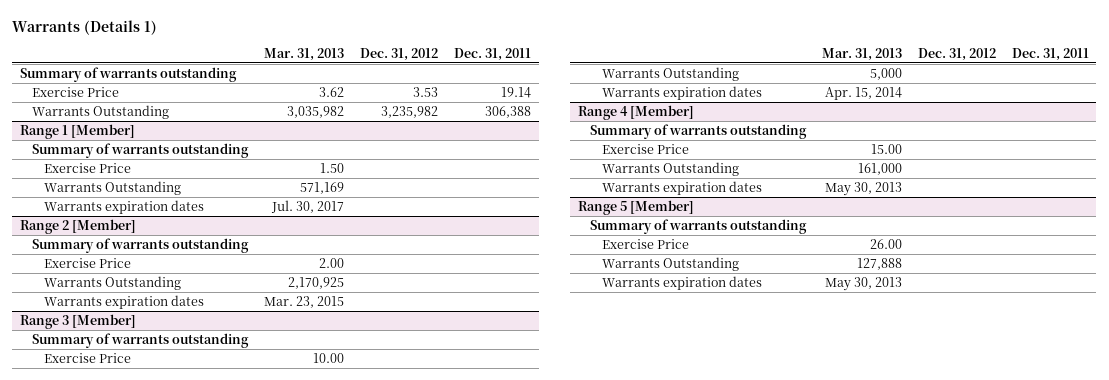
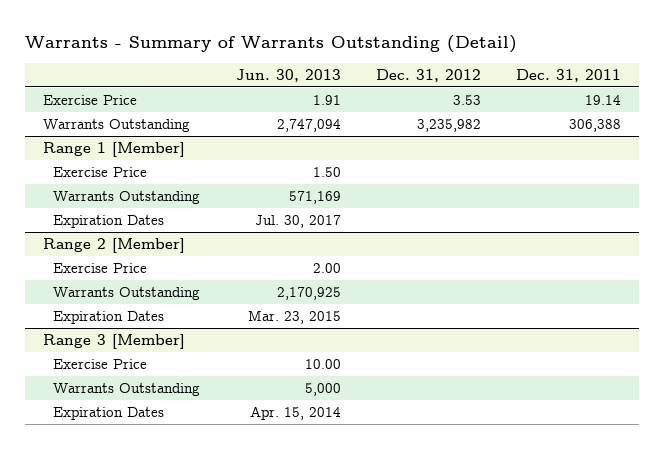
[12,19,158,35] Warrants (Details 1) -> [25,35,518,54] Warrants - Summary of Warrants Outstanding (Detail)
[264,47,345,61] Mar. 31, 2013 -> none
none -> [235,69,341,83] Jun. 30, 2013
[20,66,238,82] Summary of warrants outstanding -> none
[32,142,250,158] Summary of warrants outstanding -> none
[44,199,205,214] Warrants expiration dates -> [53,215,165,229] Expiration Dates
[32,237,250,253] Summary of warrants outstanding -> none
[44,294,205,309] Warrants expiration dates -> [53,311,165,325] Expiration Dates
[32,332,250,348] Summary of warrants outstanding -> none
[577,104,694,120] Range 4 [Member] -> none
[589,123,807,139] Summary of warrants outstanding -> none
[602,143,690,154] Exercise Price -> none
[602,161,740,176] Warrants Outstanding -> none
[602,180,763,195] Warrants expiration dates -> none
[577,199,694,215] Range 5 [Member] -> none
[589,218,807,234] Summary of warrants outstanding -> none
[602,238,690,249] Exercise Price -> none
[602,256,740,271] Warrants Outstanding -> none
[602,275,763,290] Warrants expiration dates -> none
[602,85,763,100] Warrants expiration dates -> [53,407,165,421] Expiration Dates

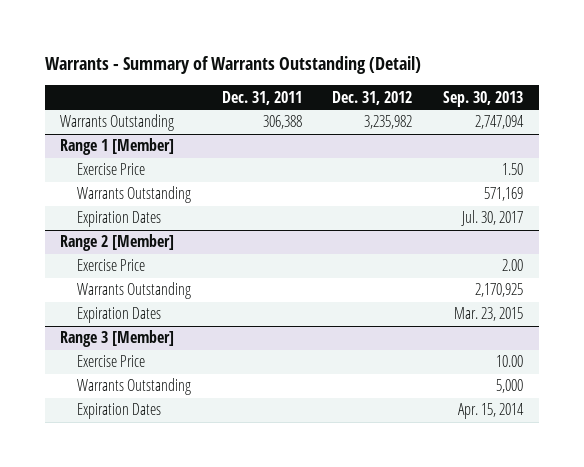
[235,69,341,83] Jun. 30, 2013 -> none
none -> [443,90,524,107] Sep. 30, 2013
[42,95,137,106] Exercise Price -> none

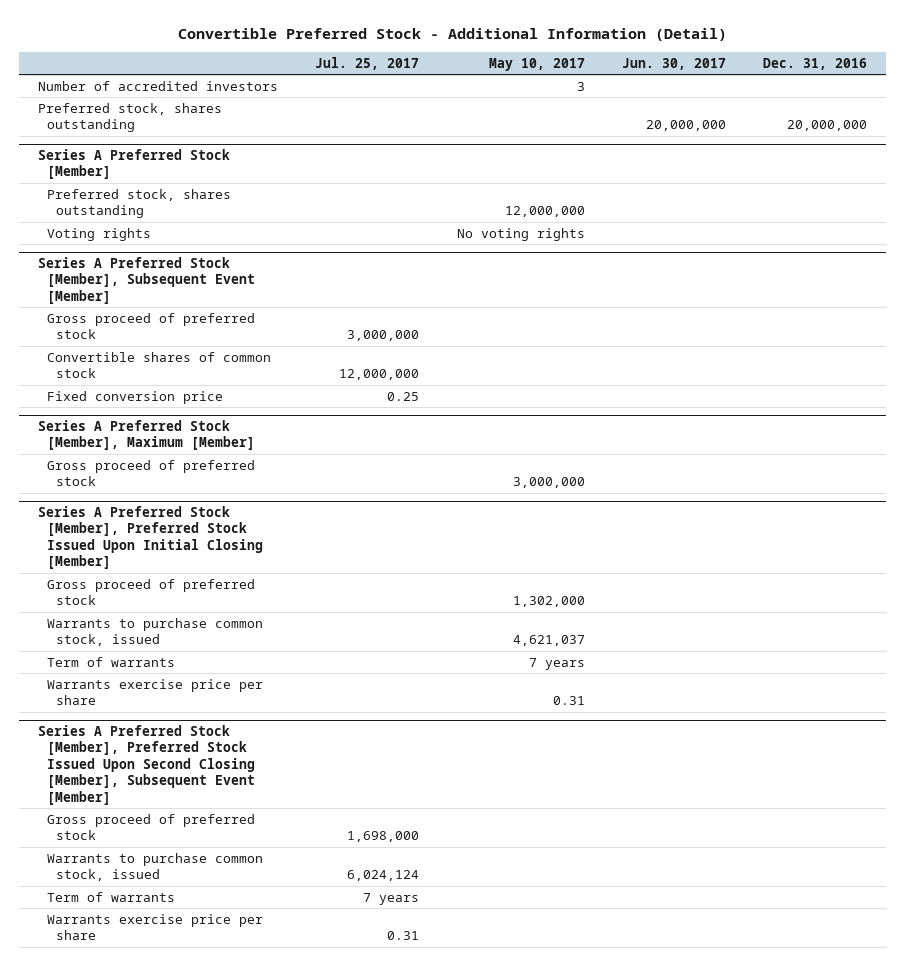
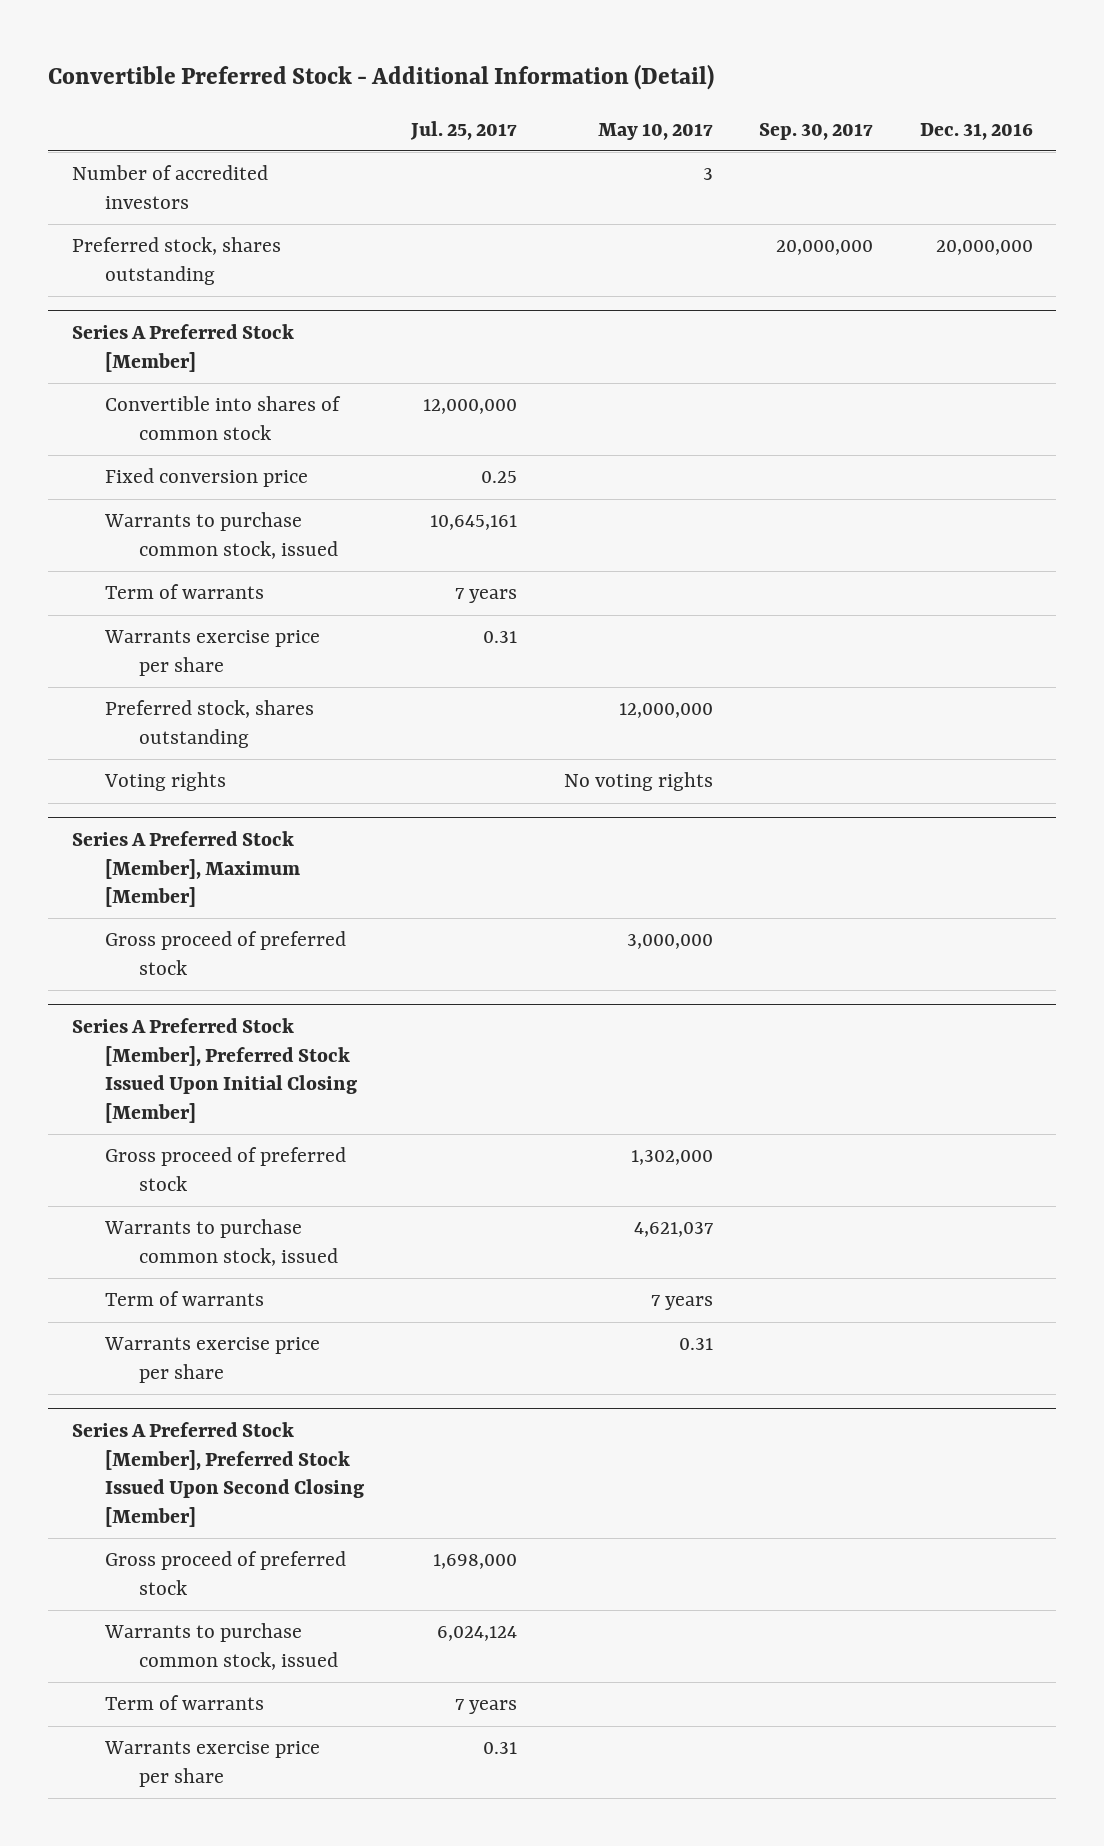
[621,57,726,70] Jun. 30, 2017 -> none
none -> [759,122,874,140] Sep. 30, 2017
none -> [105,396,342,441] Convertible into shares of common stock
none -> [105,468,309,488] Fixed conversion price
none -> [104,512,338,560] Warrants to purchase common stock, issued
none -> [105,584,265,600] Term of warrants
none -> [104,630,321,677] Warrants exercise price per share
[37,256,255,304] Series A Preferred Stock [Member], Subsequent Event [Member] -> none
[46,312,255,340] Gross proceed of preferred stock -> none
[46,351,271,379] Convertible shares of common stock -> none
[46,390,223,404] Fixed conversion price -> none
[37,724,255,805] Series A Preferred Stock [Member], Preferred Stock Issued Upon Second Closing [Member], Subsequent Event [Member] -> [71,1421,365,1528] Series A Preferred Stock [Member], Preferred Stock Issued Upon Second Closing [Member]

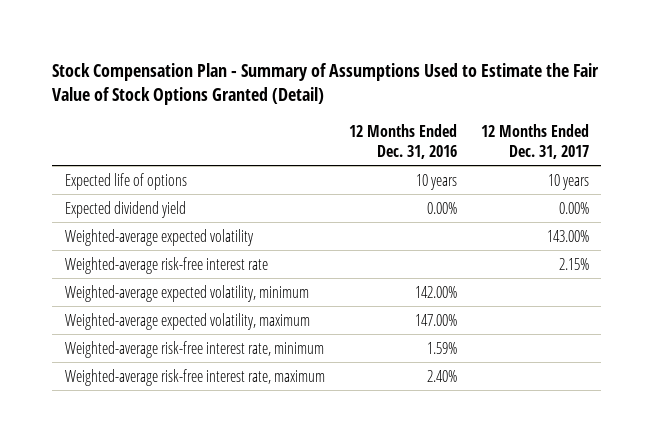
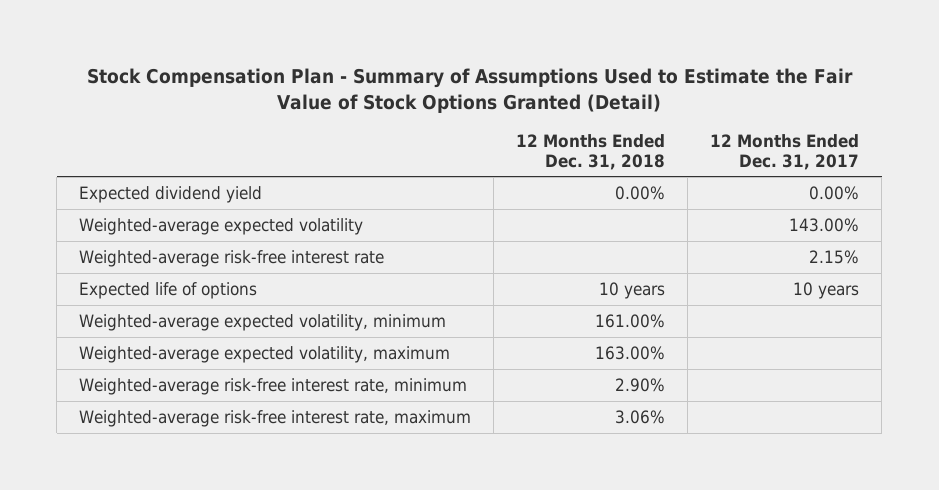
[348,123,457,159] 12 Months Ended Dec. 31, 2016 -> none
none -> [516,134,666,170] 12 Months Ended Dec. 31, 2018
[64,172,187,190] Expected life of options -> [79,281,258,299] Expected life of options

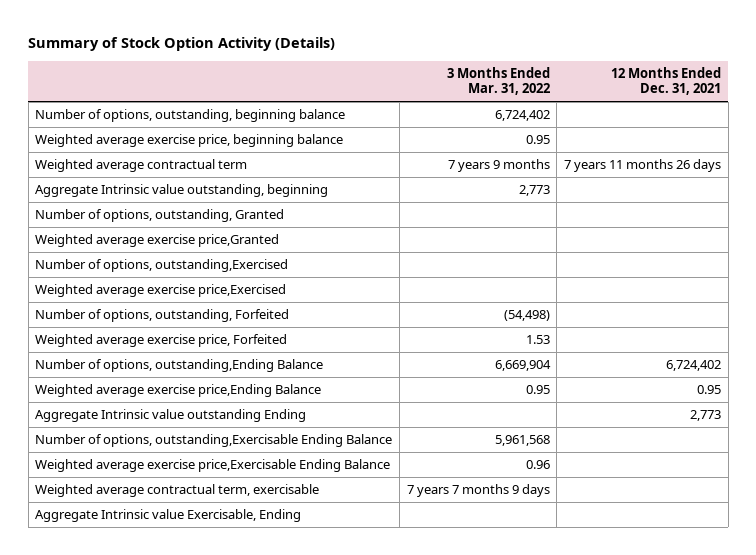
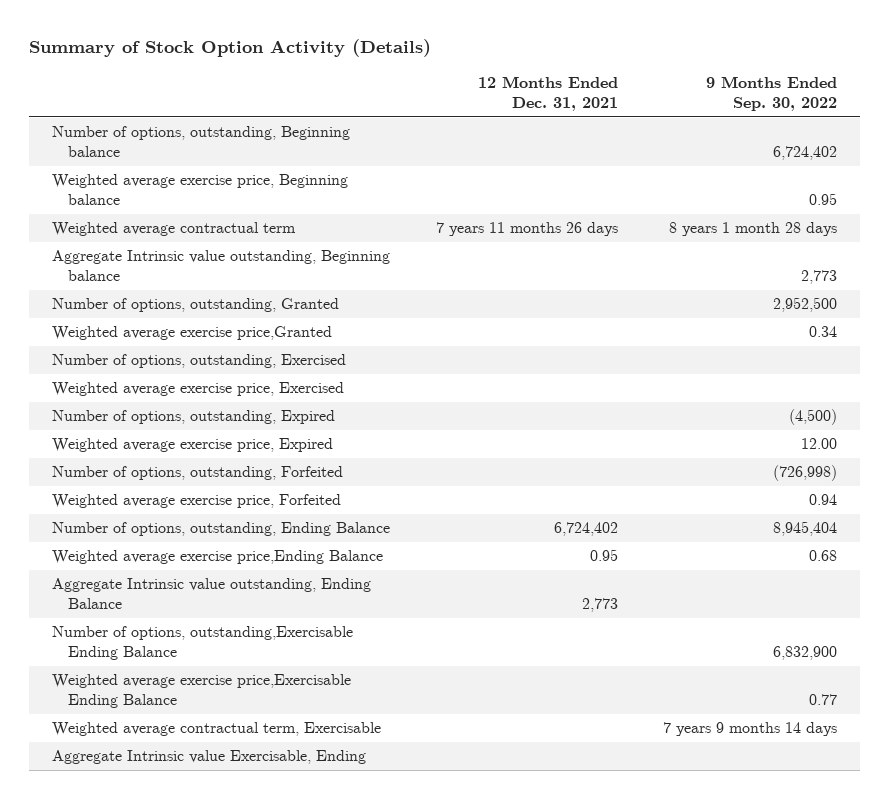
[446,66,550,96] 3 Months Ended Mar. 31, 2022 -> none
none -> [705,76,837,112] 9 Months Ended Sep. 30, 2022
[35,109,346,123] Number of options, outstanding, beginning balance -> [52,126,351,158] Number of options, outstanding, Beginning balance
[35,134,344,148] Weighted average exercise price, beginning balance -> [52,174,349,206] Weighted average exercise price, Beginning balance
[35,184,329,198] Aggregate Intrinsic value outstanding, beginning -> [52,250,391,282] Aggregate Intrinsic value outstanding, Beginning balance
[35,259,289,273] Number of options, outstanding,Exercised -> [52,354,347,369] Number of options, outstanding, Exercised
[35,284,287,298] Weighted average exercise price,Exercised -> [52,382,345,397] Weighted average exercise price, Exercised
none -> [52,410,336,425] Number of options, outstanding, Expired
none -> [52,438,334,453] Weighted average exercise price, Expired
[35,359,324,373] Number of options, outstanding,Ending Balance -> [52,522,391,537] Number of options, outstanding, Ending Balance
[35,409,307,423] Aggregate Intrinsic value outstanding Ending -> [52,578,372,610] Aggregate Intrinsic value outstanding, Ending Balance
[35,484,320,498] Weighted average contractual term, exercisable -> [52,722,382,737] Weighted average contractual term, Exercisable

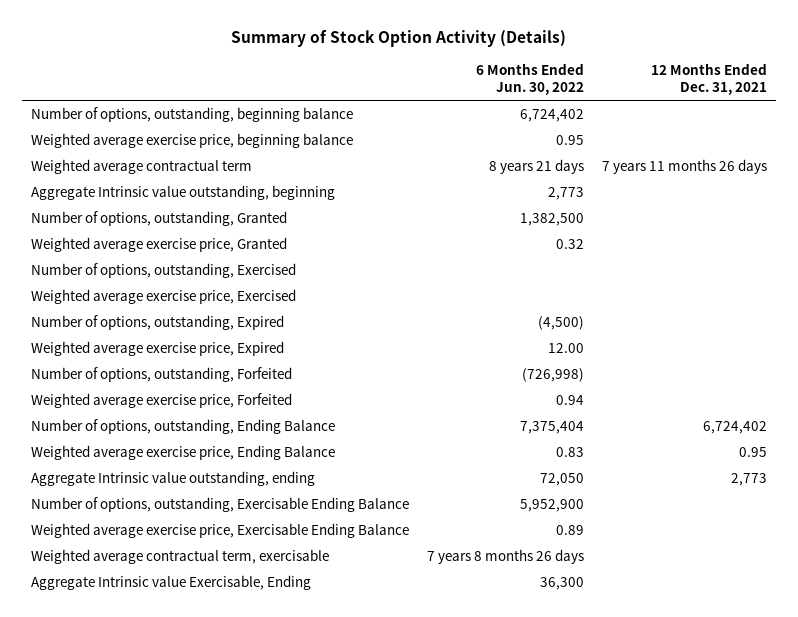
[705,76,837,112] 9 Months Ended Sep. 30, 2022 -> none
none -> [476,62,585,95] 6 Months Ended Jun. 30, 2022
[52,126,351,158] Number of options, outstanding, Beginning balance -> [30,107,353,123] Number of options, outstanding, beginning balance
[52,174,349,206] Weighted average exercise price, Beginning balance -> [30,133,353,149] Weighted average exercise price, beginning balance
[52,250,391,282] Aggregate Intrinsic value outstanding, Beginning balance -> [30,185,335,201] Aggregate Intrinsic value outstanding, beginning
[52,326,333,341] Weighted average exercise price,Granted -> [30,237,287,253] Weighted average exercise price, Granted
[52,550,384,565] Weighted average exercise price,Ending Balance -> [30,445,335,461] Weighted average exercise price, Ending Balance
[52,578,372,610] Aggregate Intrinsic value outstanding, Ending Balance -> [30,471,315,487] Aggregate Intrinsic value outstanding, ending
[52,626,354,661] Number of options, outstanding,Exercisable Ending Balance -> [30,497,409,513] Number of options, outstanding, Exercisable Ending Balance
[52,674,352,709] Weighted average exercise price,Exercisable Ending Balance -> [30,523,409,539] Weighted average exercise price, Exercisable Ending Balance
[52,722,382,737] Weighted average contractual term, Exercisable -> [30,549,329,565] Weighted average contractual term, exercisable

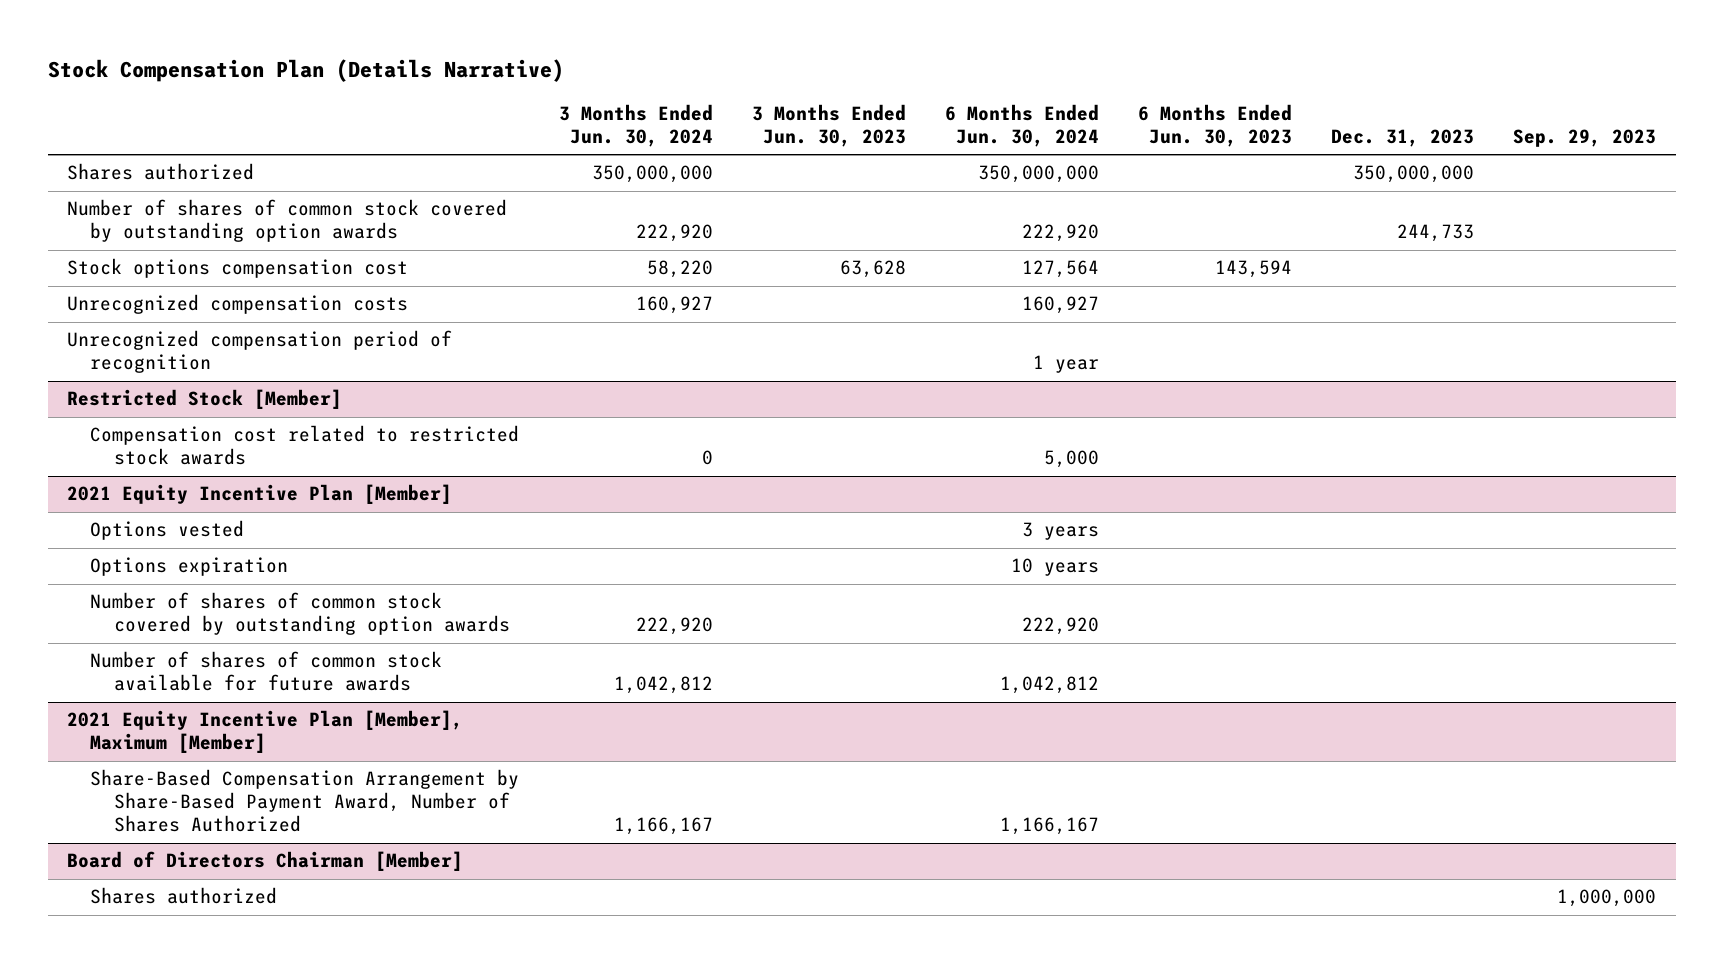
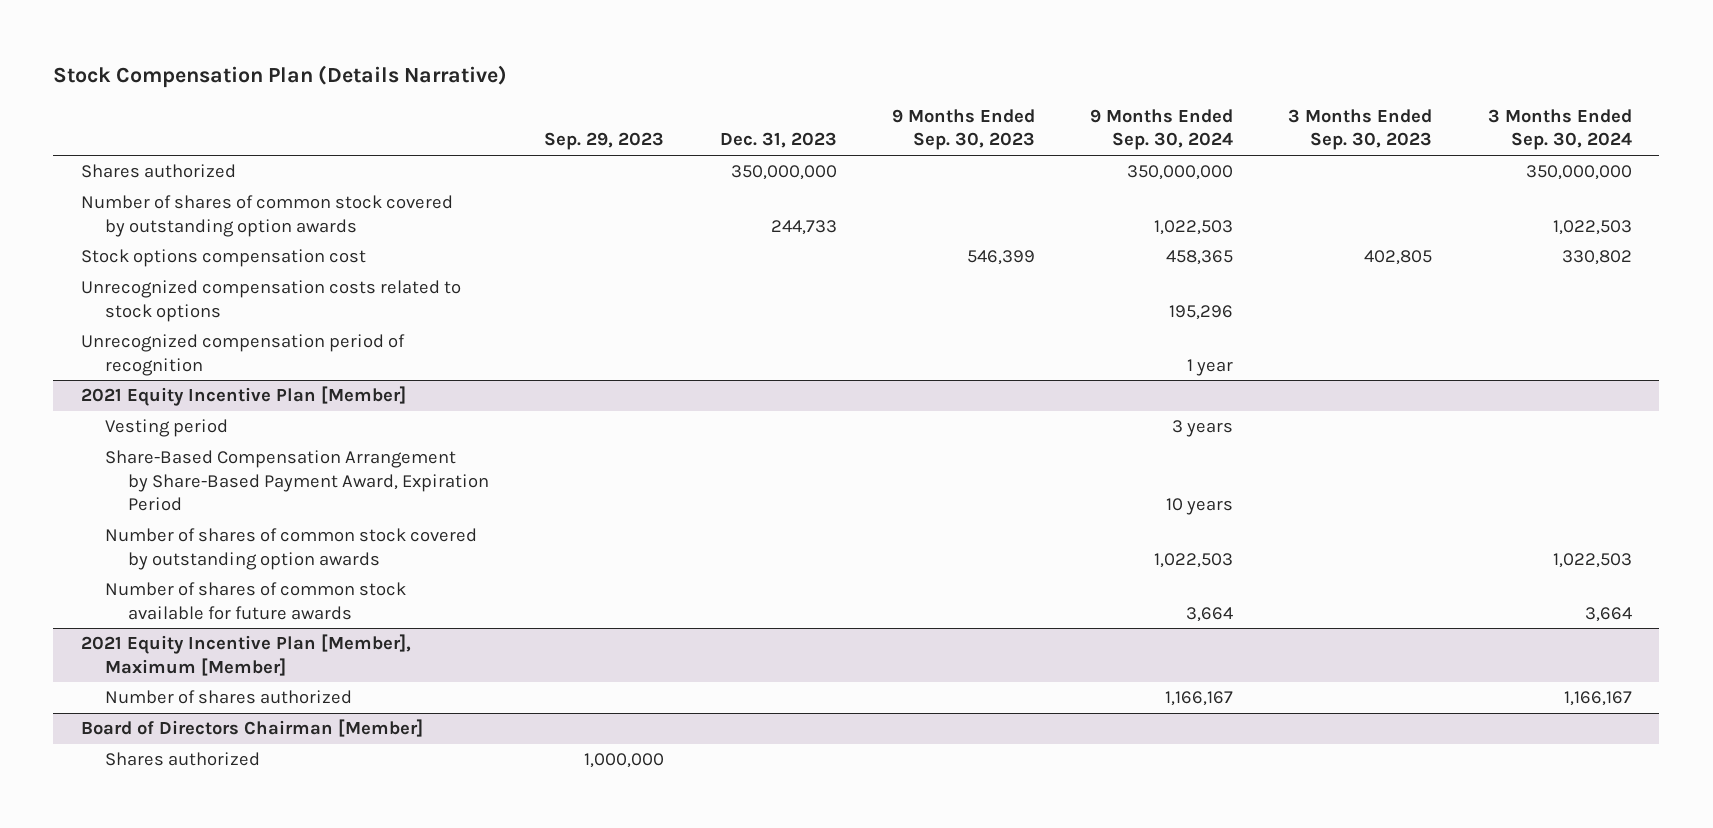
[558,103,713,147] 3 Months Ended Jun. 30, 2024 -> none
[751,103,906,147] 3 Months Ended Jun. 30, 2023 -> none
[944,103,1099,147] 6 Months Ended Jun. 30, 2024 -> none
[1137,103,1292,147] 6 Months Ended Jun. 30, 2023 -> none
none -> [891,109,1035,151] 9 Months Ended Sep. 30, 2023
none -> [1090,109,1234,151] 9 Months Ended Sep. 30, 2024
none -> [1288,109,1433,151] 3 Months Ended Sep. 30, 2023
none -> [1487,109,1632,151] 3 Months Ended Sep. 30, 2024
[67,294,409,315] Unrecognized compensation costs -> none
none -> [80,280,461,322] Unrecognized compensation costs related to stock options
[67,389,343,410] Restricted Stock [Member] -> none
[90,425,520,466] Compensation cost related to restricted stock awards -> none
[90,520,245,541] Options vested -> [104,419,228,438] Vesting period
[90,557,289,577] Options expiration -> [104,450,490,512] Share-Based Compensation Arrangement by Share-Based Payment Award, Expiration Period
[90,769,520,833] Share-Based Compensation Arrangement by Share-Based Payment Award, Number of Shares Authorized -> [104,690,352,705] Number of shares authorized

